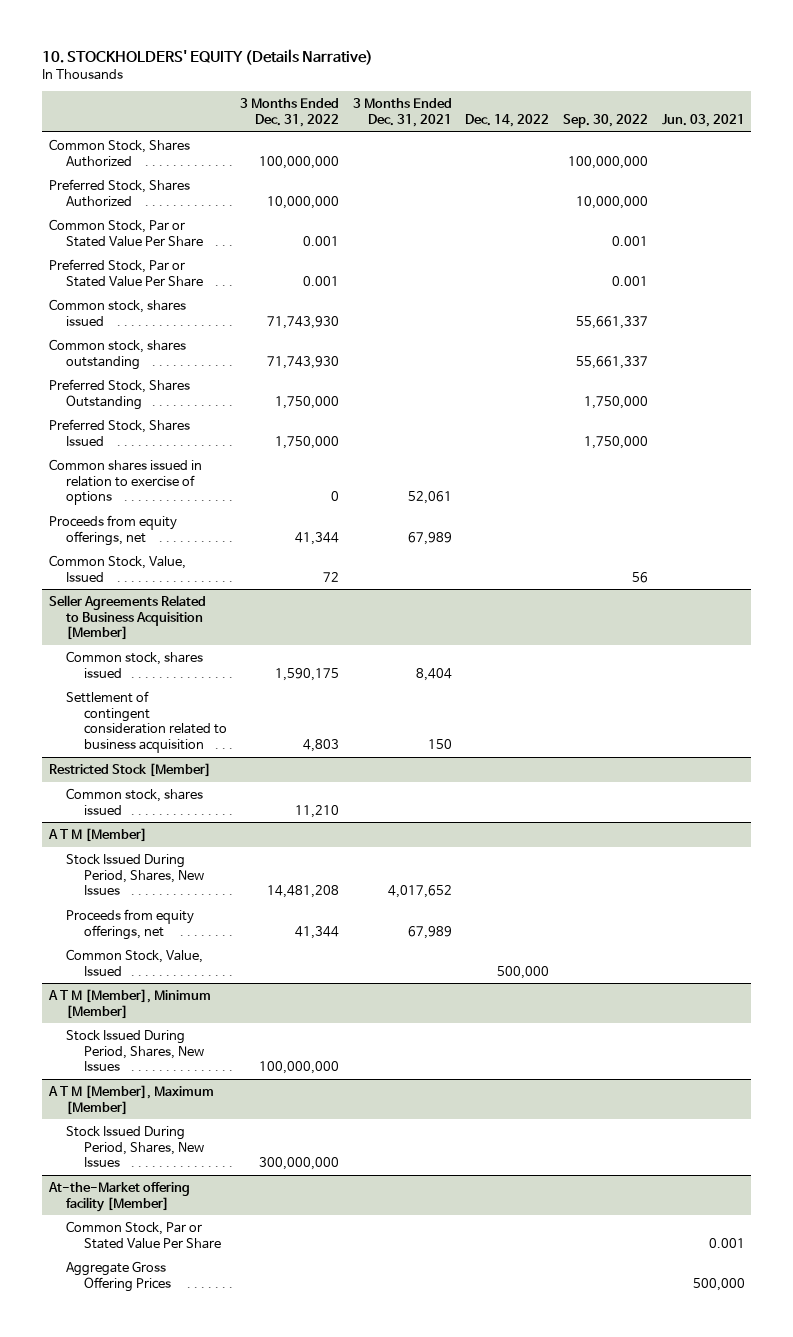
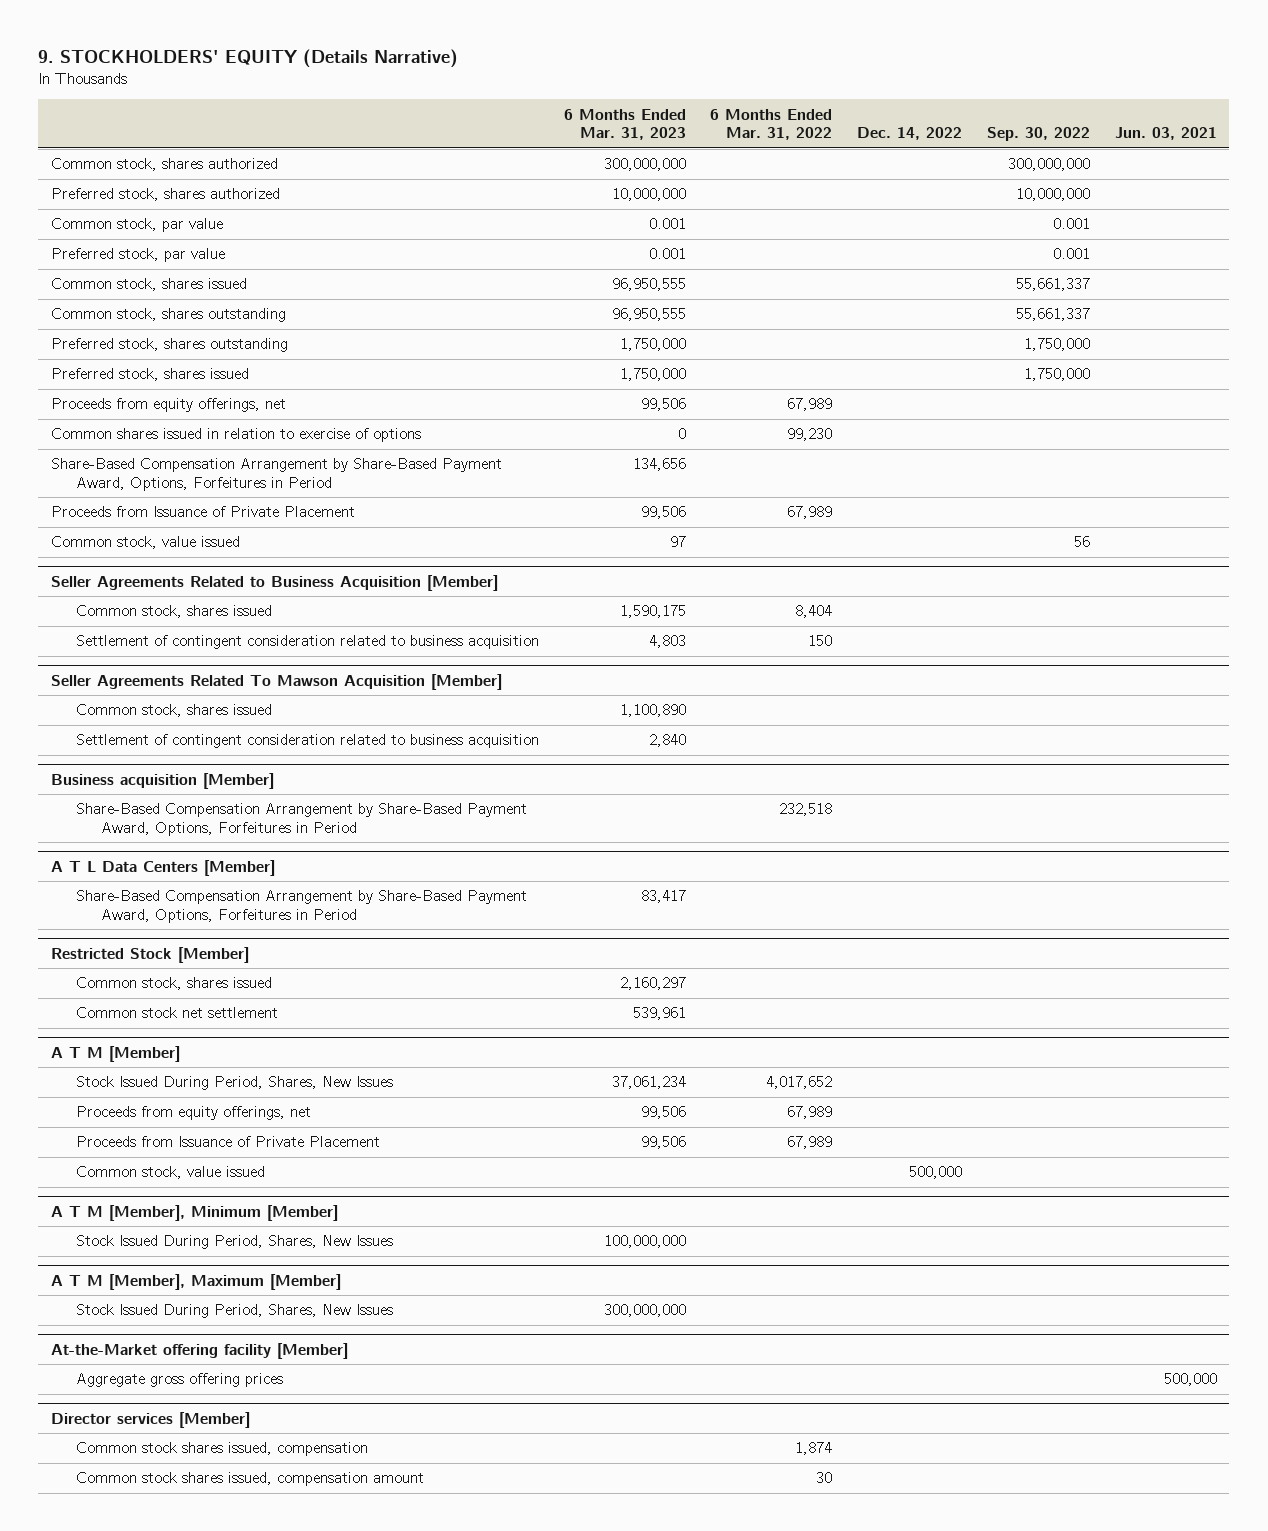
[41,48,373,65] 10. STOCKHOLDERS' EQUITY (Details Narrative) -> [38,48,459,68] 9. STOCKHOLDERS' EQUITY (Details Narrative)
[240,98,340,127] 3 Months Ended Dec. 31, 2022 -> none
[352,98,452,127] 3 Months Ended Dec. 31, 2021 -> none
none -> [563,108,686,140] 6 Months Ended Mar. 31, 2023
none -> [710,108,833,140] 6 Months Ended Mar. 31, 2022
[48,138,190,167] Common Stock, Shares Authorized -> [50,158,278,172] Common stock, shares authorized
[567,155,648,169] 100,000,000 -> [1008,158,1091,172] 300,000,000
[48,178,190,207] Preferred Stock, Shares Authorized -> [50,188,280,202] Preferred stock, shares authorized
[48,218,204,247] Common Stock, Par or Stated Value Per Share -> [50,218,223,233] Common stock, par value
[48,258,204,287] Preferred Stock, Par or Stated Value Per Share -> [50,248,225,263] Preferred stock, par value
[48,378,190,410] Preferred Stock, Shares Outstanding -> [50,338,288,353] Preferred stock, shares outstanding
[48,418,190,446] Preferred Stock, Shares Issued -> [50,368,249,382] Preferred stock, shares issued
[48,458,202,506] Common shares issued in relation to exercise of options -> [50,428,421,443] Common shares issued in relation to exercise of options
none -> [50,458,502,491] Share-Based Compensation Arrangement by Share-Based Payment Award, Options, Forfeitures in Period
none -> [50,506,355,518] Proceeds from Issuance of Private Placement
[48,554,186,582] Common Stock, Value, Issued -> [50,536,240,550] Common stock, value issued
none -> [50,673,502,690] Seller Agreements Related To Mawson Acquisition [Member]
none -> [75,704,272,718] Common stock, shares issued
none -> [75,734,539,749] Settlement of contingent consideration related to business acquisition
none -> [50,772,274,789] Business acquisition [Member]
none -> [75,803,527,836] Share-Based Compensation Arrangement by Share-Based Payment Award, Options, Forfeitures in Period
none -> [50,859,275,876] A T L Data Centers [Member]
none -> [75,890,527,923] Share-Based Compensation Arrangement by Share-Based Payment Award, Options, Forfeitures in Period
none -> [75,1007,278,1019] Common stock net settlement
none -> [75,1136,380,1148] Proceeds from Issuance of Private Placement
[66,948,204,976] Common Stock, Value, Issued -> [75,1166,265,1180] Common stock, value issued
[66,1220,221,1249] Common Stock, Par or Stated Value Per Share -> none
[66,1260,171,1292] Aggregate Gross Offering Prices -> [75,1373,283,1388] Aggregate gross offering prices
none -> [50,1411,250,1428] Director services [Member]
none -> [75,1442,368,1457] Common stock shares issued, compensation
none -> [75,1472,424,1487] Common stock shares issued, compensation amount

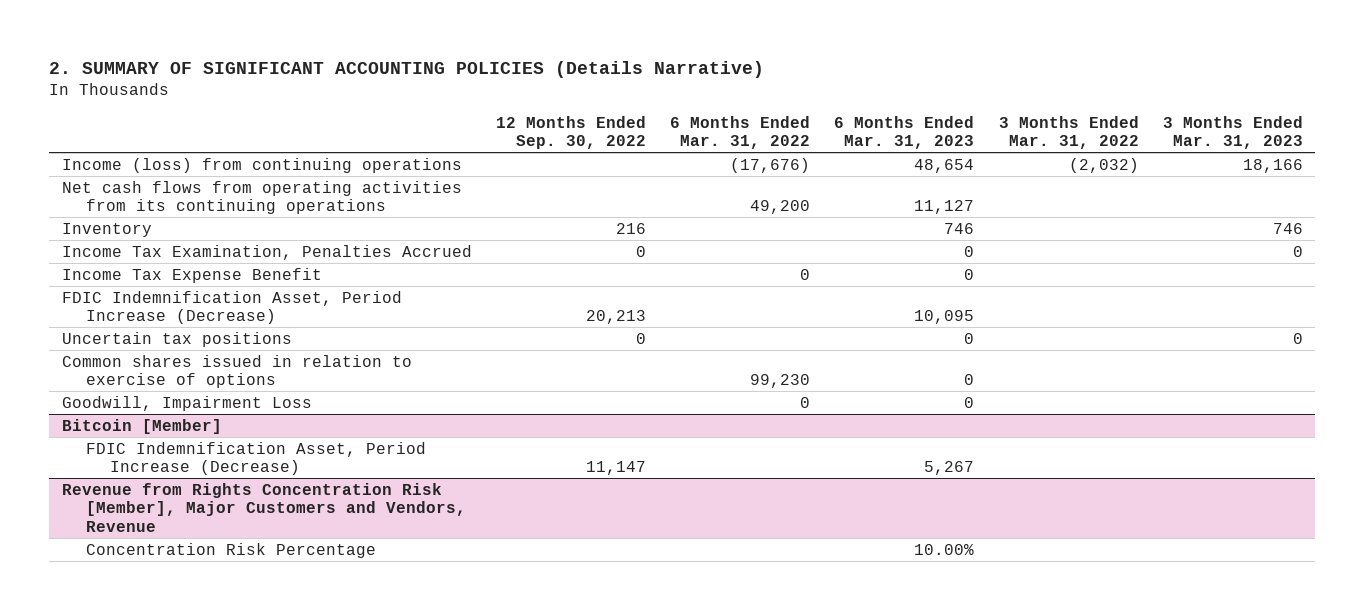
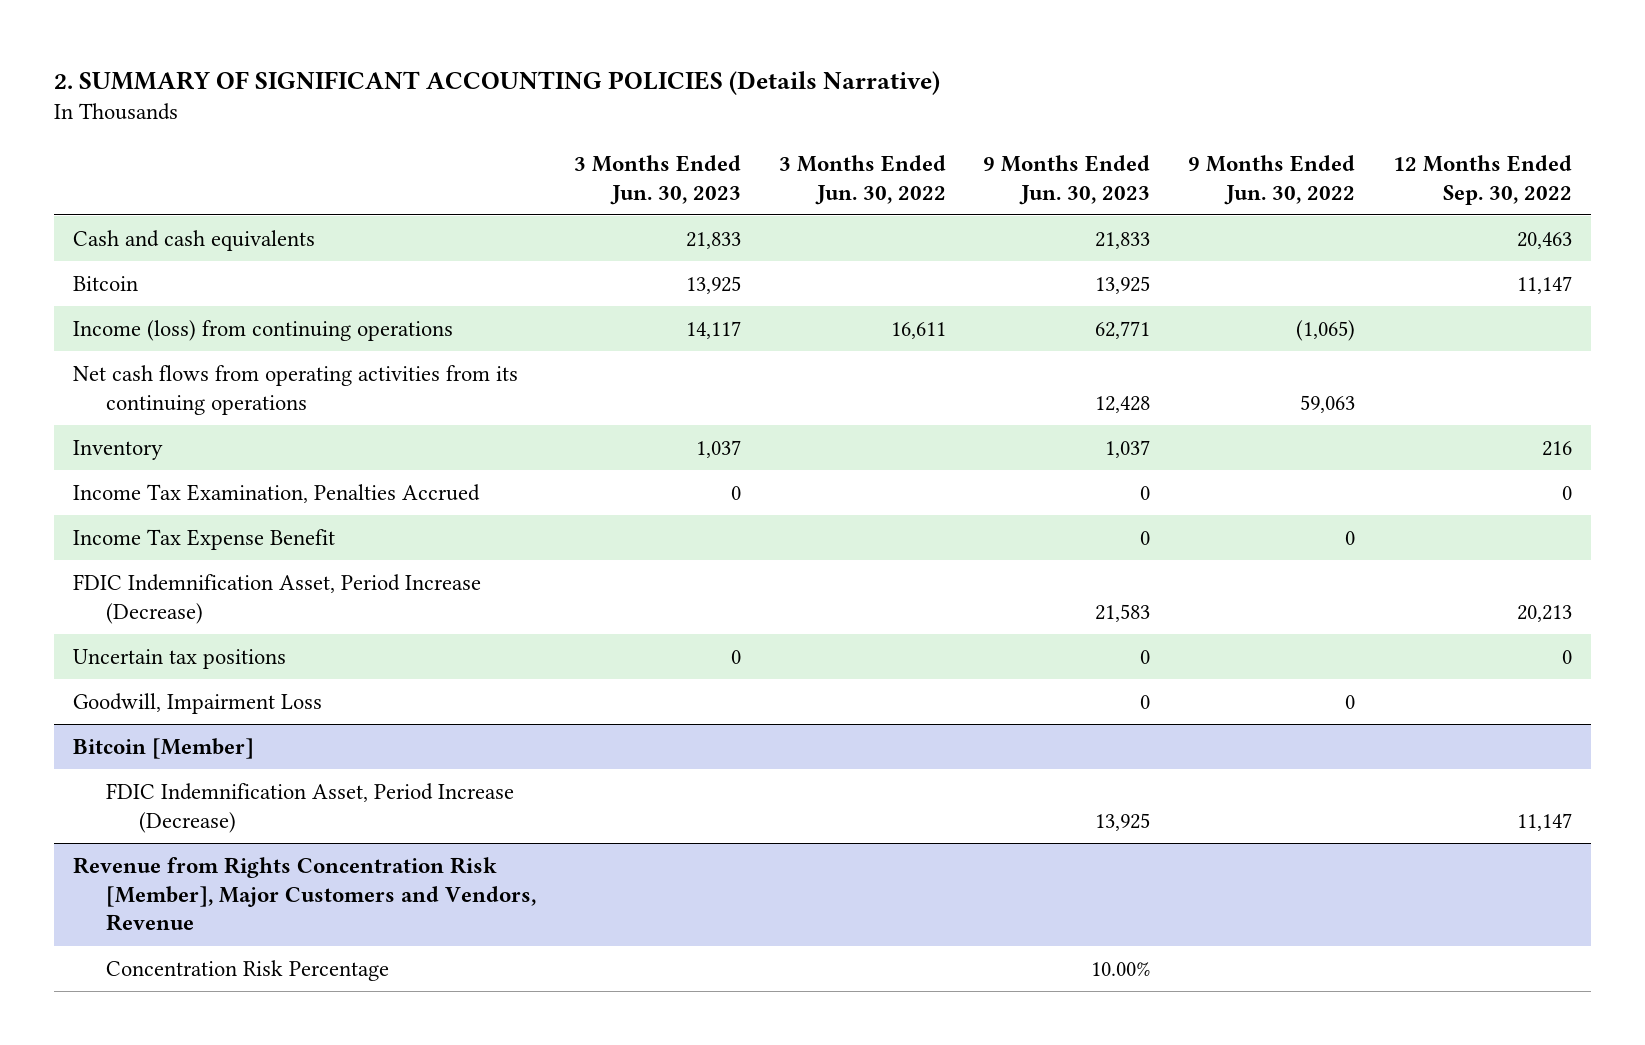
[670,115,811,150] 6 Months Ended Mar. 31, 2022 -> none
[834,115,975,150] 6 Months Ended Mar. 31, 2023 -> none
[998,115,1139,150] 3 Months Ended Mar. 31, 2022 -> none
[1163,115,1304,150] 3 Months Ended Mar. 31, 2023 -> none
none -> [573,154,741,205] 3 Months Ended Jun. 30, 2023
none -> [778,154,946,205] 3 Months Ended Jun. 30, 2022
none -> [983,154,1151,205] 9 Months Ended Jun. 30, 2023
none -> [1188,154,1356,205] 9 Months Ended Jun. 30, 2022
none -> [72,229,315,251] Cash and cash equivalents
none -> [72,275,138,291] Bitcoin
[61,354,412,389] Common shares issued in relation to exercise of options -> none

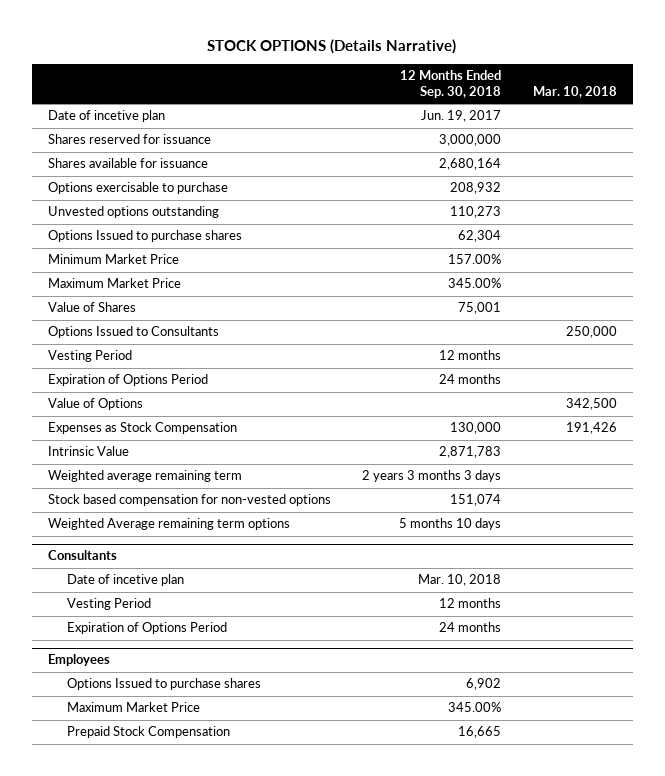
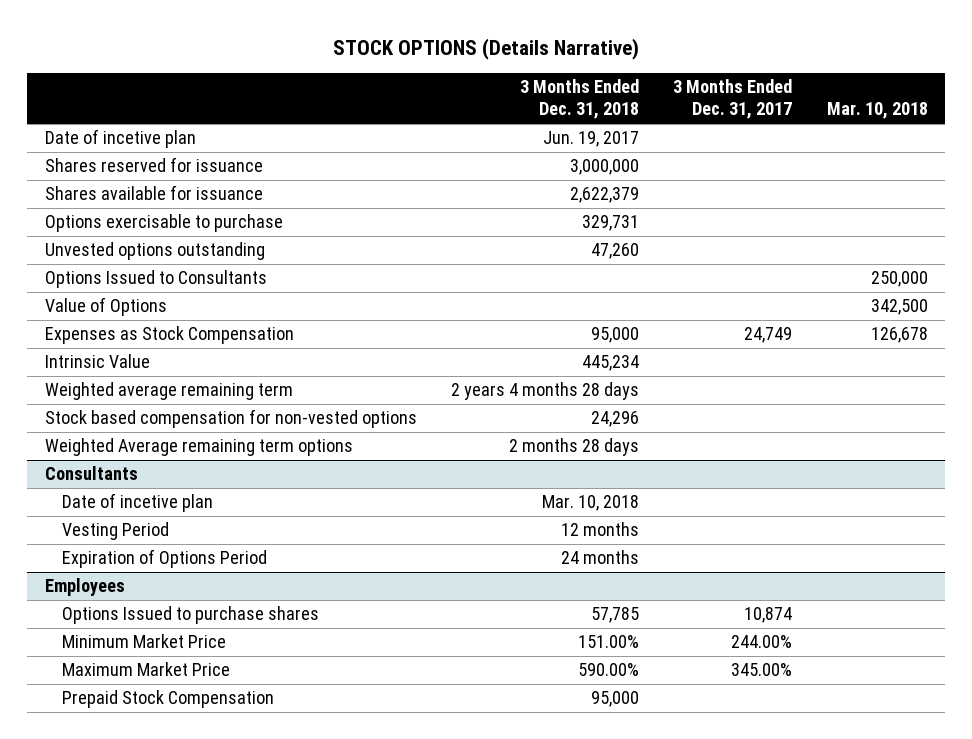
[400,69,502,98] 12 Months Ended Sep. 30, 2018 -> none
none -> [520,79,640,120] 3 Months Ended Dec. 31, 2018
none -> [673,79,793,120] 3 Months Ended Dec. 31, 2017
[47,230,242,243] Options Issued to purchase shares -> none
[47,254,179,265] Minimum Market Price -> none
[47,278,181,289] Maximum Market Price -> none
[47,302,136,313] Value of Shares -> none
[47,350,132,363] Vesting Period -> none
[47,374,208,387] Expiration of Options Period -> none
[565,422,617,435] 191,426 -> [870,327,928,344] 126,678
none -> [62,634,227,649] Minimum Market Price

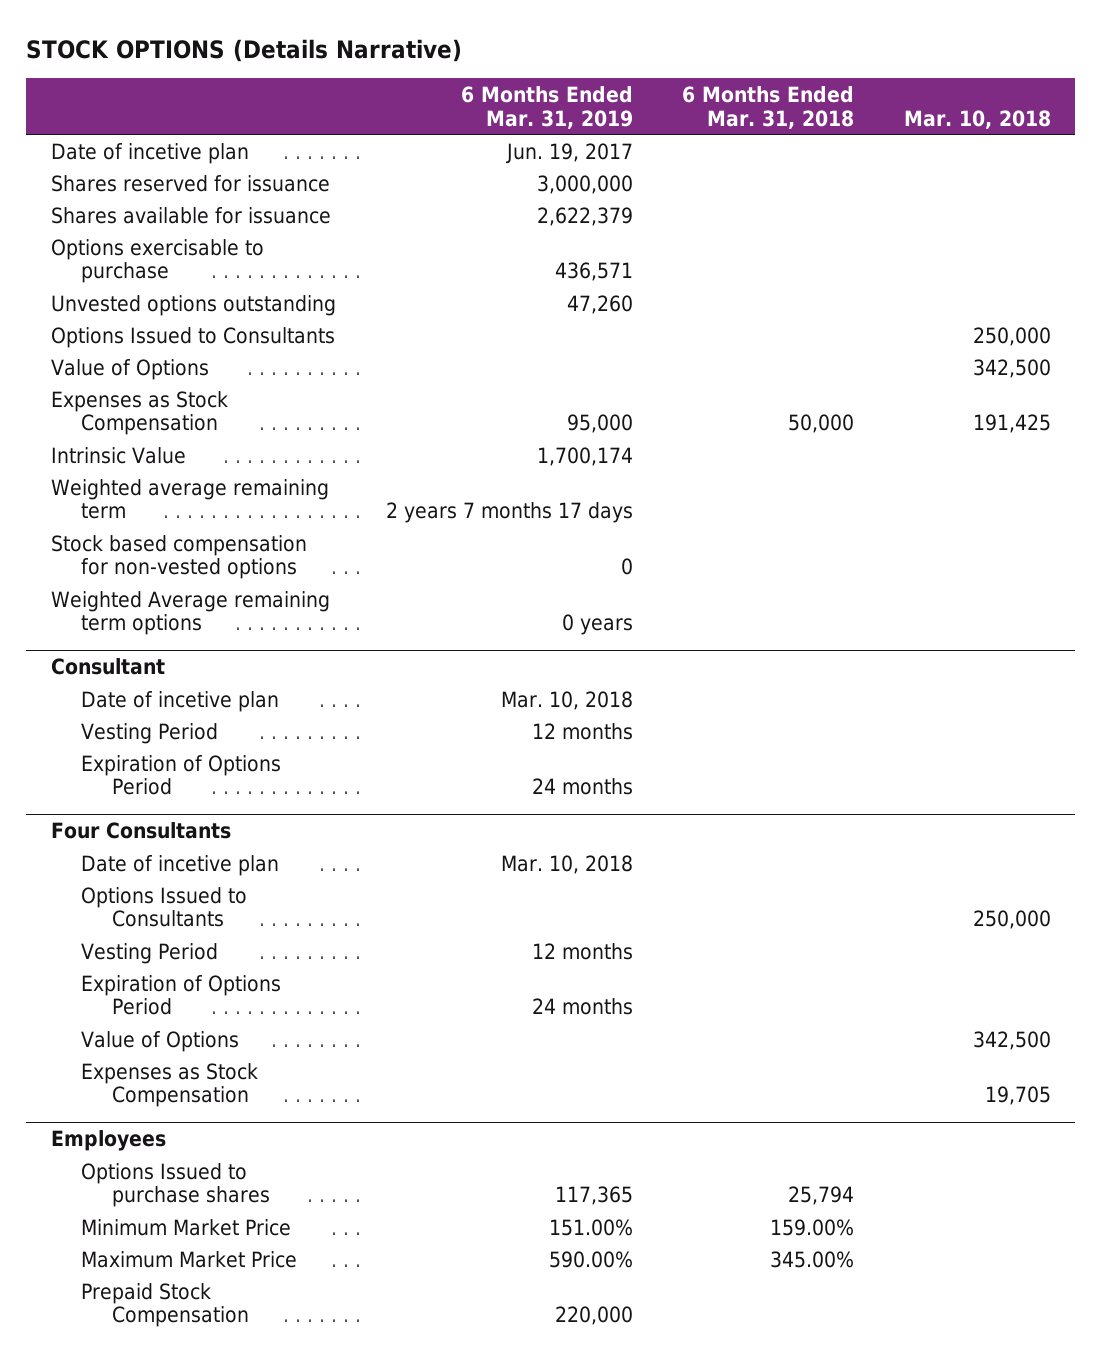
[520,79,640,120] 3 Months Ended Dec. 31, 2018 -> none
[673,79,793,120] 3 Months Ended Dec. 31, 2017 -> none
none -> [460,85,633,129] 6 Months Ended Mar. 31, 2019
none -> [682,85,855,129] 6 Months Ended Mar. 31, 2018
[870,327,928,344] 126,678 -> [972,414,1051,434] 191,425
[44,466,138,481] Consultants -> [51,658,166,676] Consultant
none -> [51,822,232,840] Four Consultants
none -> [81,854,280,876] Date of incetive plan
none -> [81,886,248,928] Options Issued to Consultants
none -> [81,942,219,964] Vesting Period
none -> [81,974,282,1016] Expiration of Options Period
none -> [81,1030,240,1052] Value of Options
none -> [81,1062,259,1108] Expenses as Stock Compensation

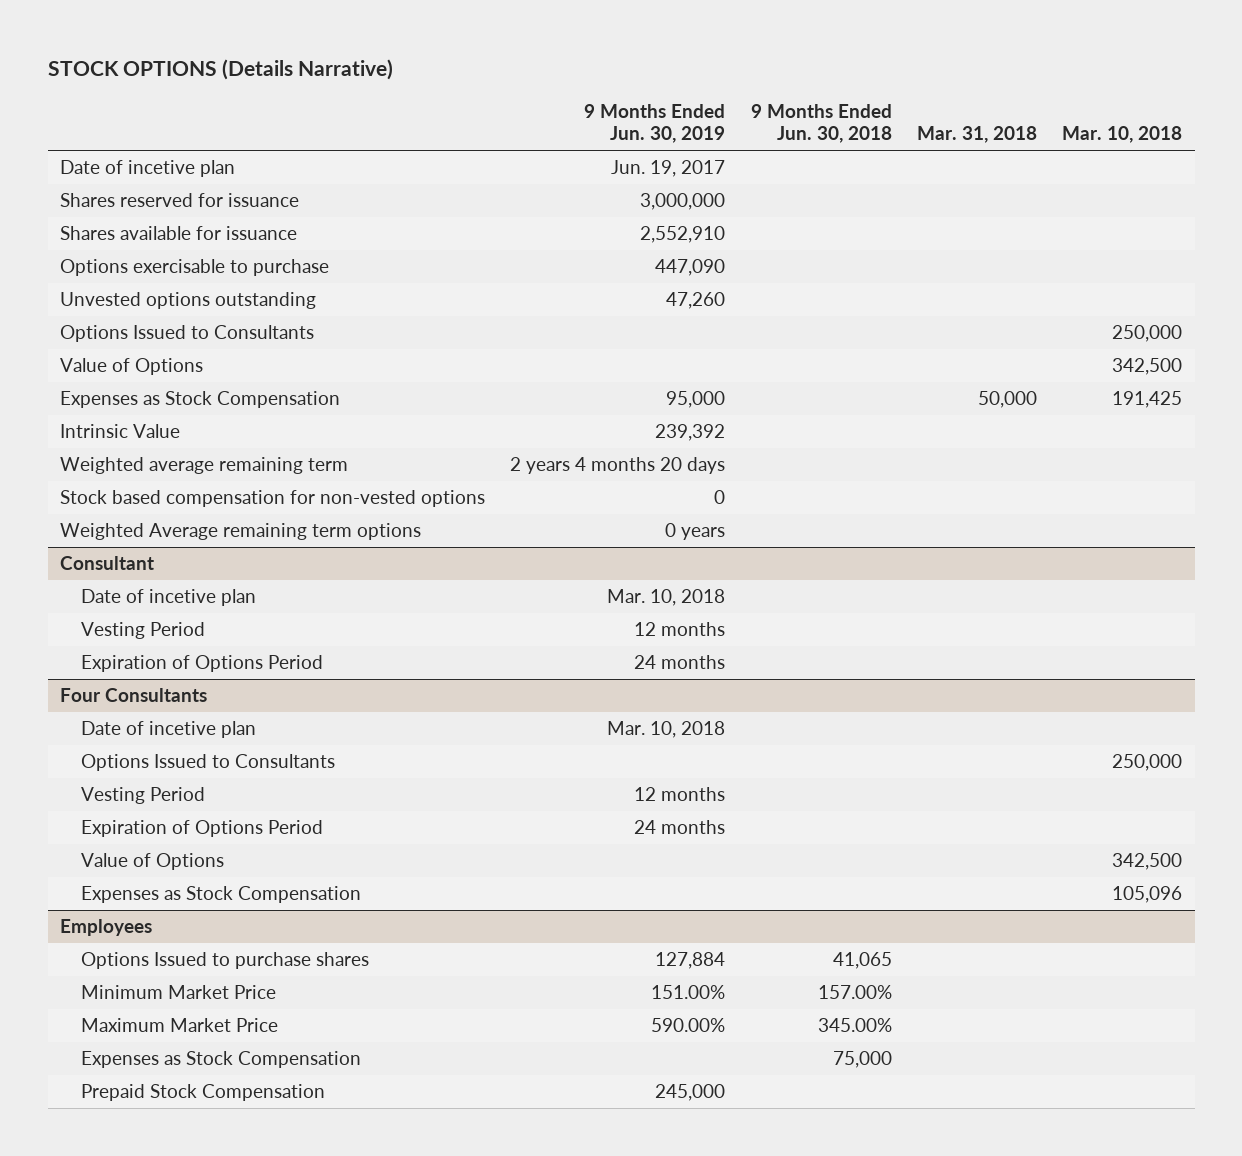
[460,85,633,129] 6 Months Ended Mar. 31, 2019 -> none
[682,85,855,129] 6 Months Ended Mar. 31, 2018 -> none
none -> [584,103,726,144] 9 Months Ended Jun. 30, 2019
none -> [750,103,892,144] 9 Months Ended Jun. 30, 2018
none -> [916,126,1037,144] Mar. 31, 2018
[984,1086,1051,1106] 19,705 -> [1112,886,1183,904] 105,096
none -> [80,1051,361,1069] Expenses as Stock Compensation

